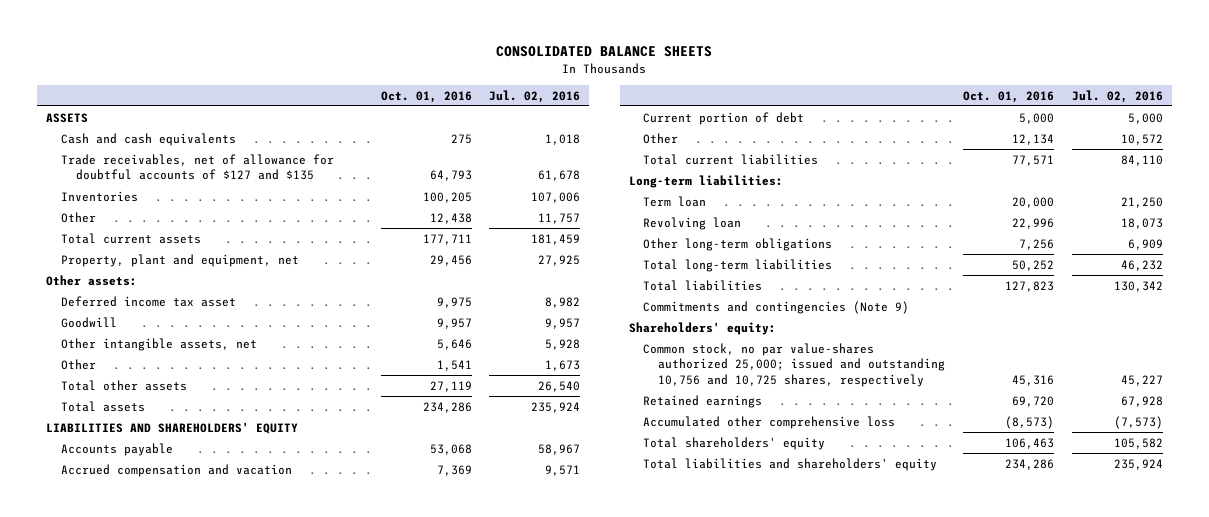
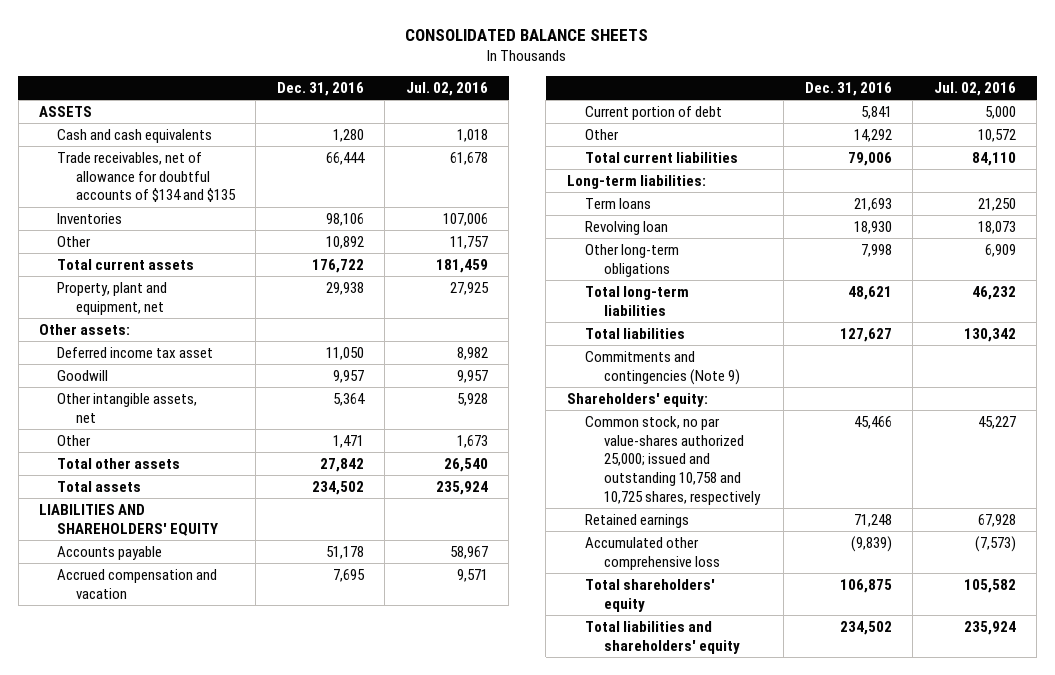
[380,90,472,103] Oct. 01, 2016 -> none
none -> [276,81,364,96] Dec. 31, 2016
[60,153,334,181] Trade receivables, net of allowance for doubtful accounts of $127 and $135 -> [57,151,236,203] Trade receivables, net of allowance for doubtful accounts of $134 and $135
[643,195,707,207] Term loan -> [585,197,652,209] Term loans
[643,342,946,387] Common stock, no par value-shares authorized 25,000; issued and outstanding 10,756 and 10,725 shares, respectively -> [585,415,761,505] Common stock, no par value-shares authorized 25,000; issued and outstanding 10,758 and 10,725 shares, respectively

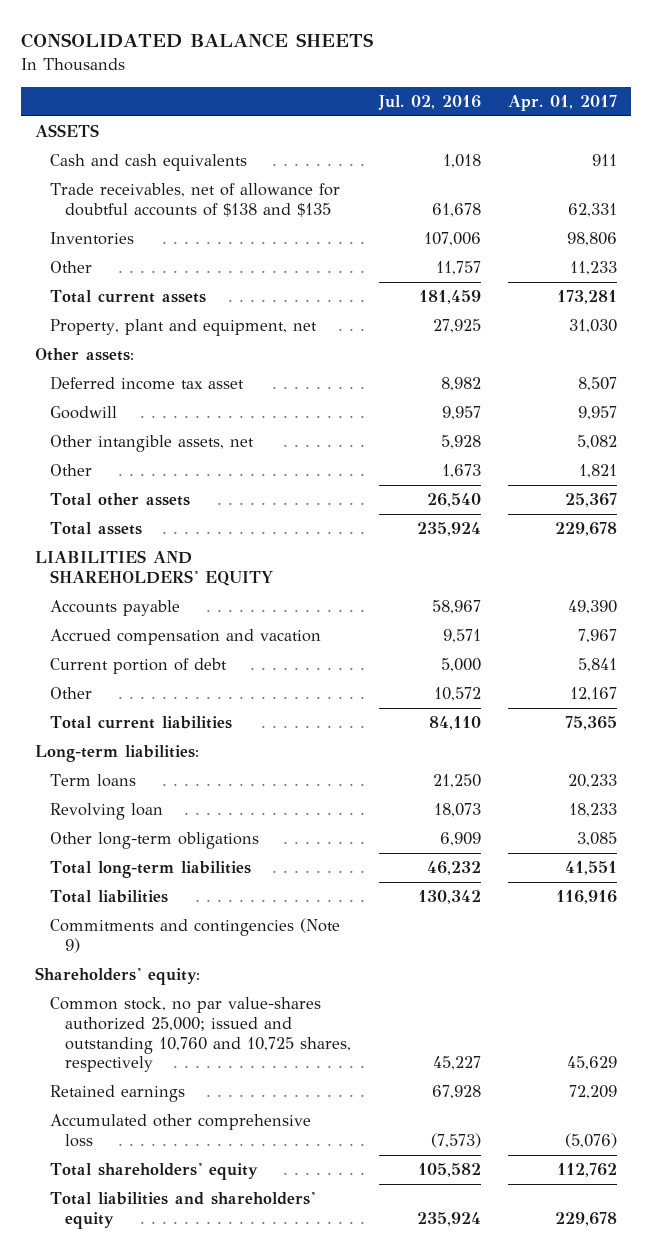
[276,81,364,96] Dec. 31, 2016 -> none
none -> [507,94,617,111] Apr. 01, 2017
[57,151,236,203] Trade receivables, net of allowance for doubtful accounts of $134 and $135 -> [50,183,341,217] Trade receivables, net of allowance for doubtful accounts of $138 and $135
[585,415,761,505] Common stock, no par value-shares authorized 25,000; issued and outstanding 10,758 and 10,725 shares, respectively -> [50,997,352,1073] Common stock, no par value-shares authorized 25,000; issued and outstanding 10,760 and 10,725 shares, respectively

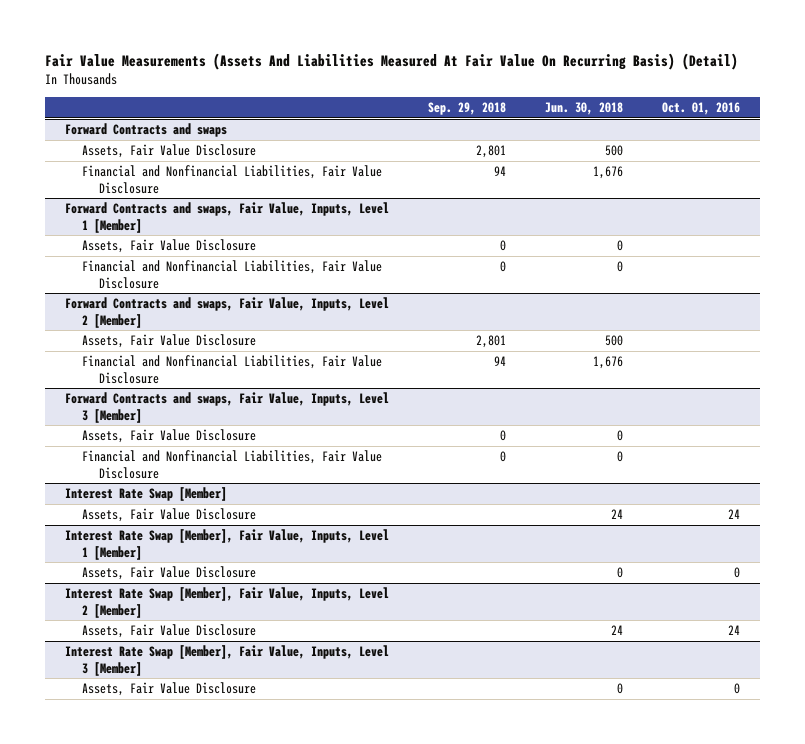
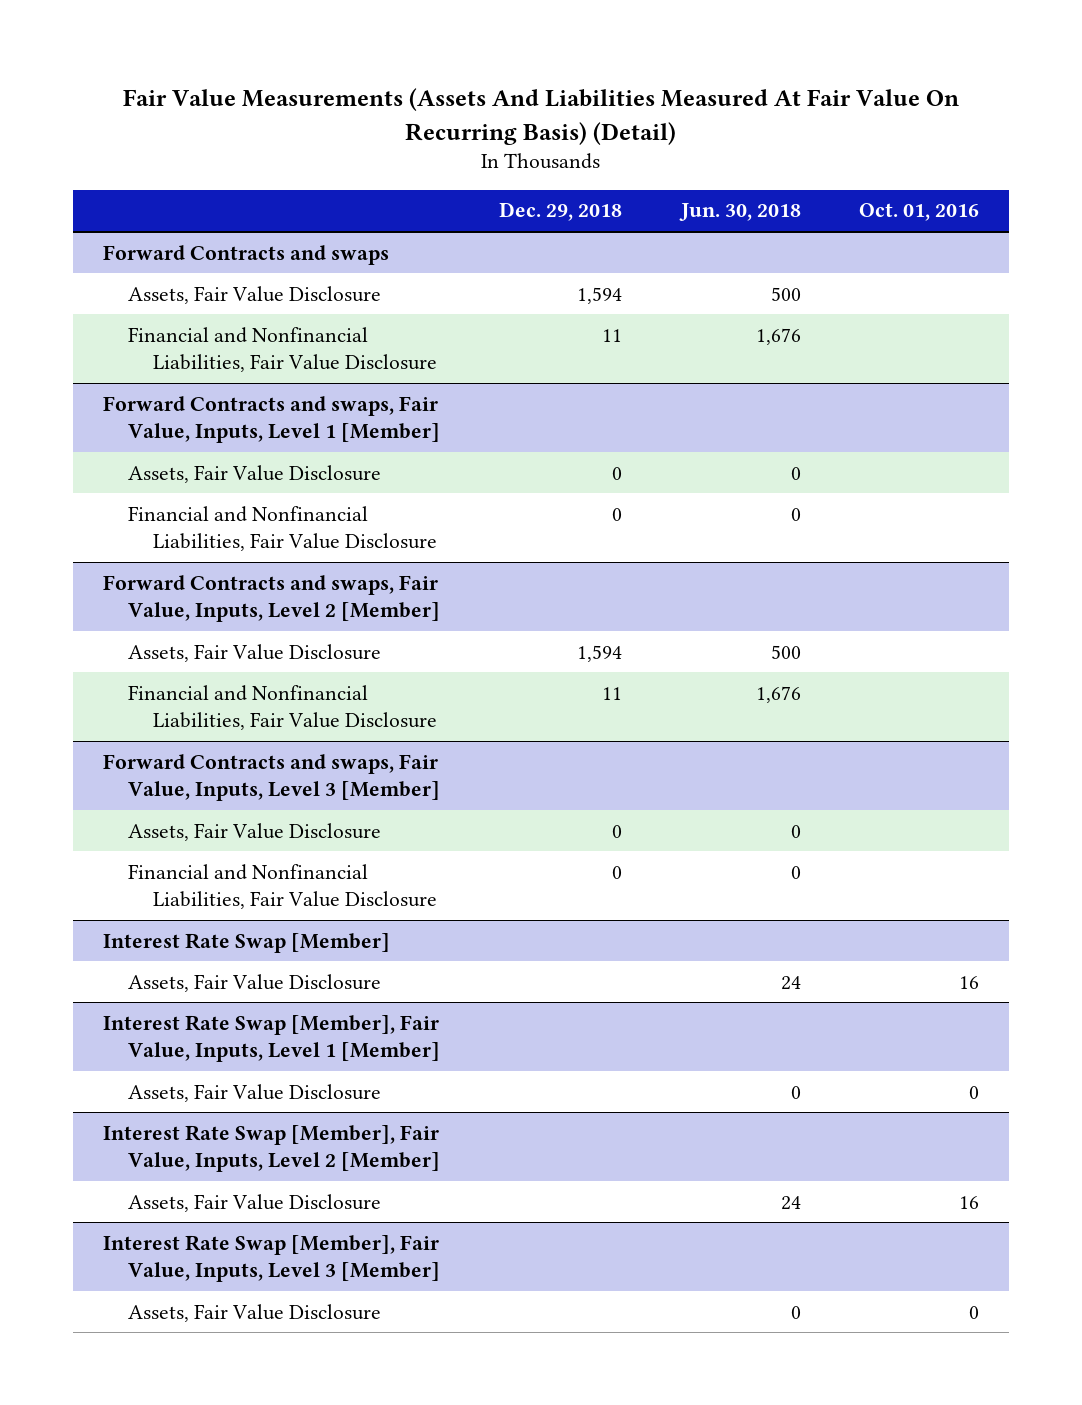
[427,101,506,115] Sep. 29, 2018 -> none
none -> [498,202,622,222] Dec. 29, 2018
[728,508,741,519] 24 -> [959,975,980,989] 16
[728,624,741,635] 24 -> [959,1195,980,1209] 16

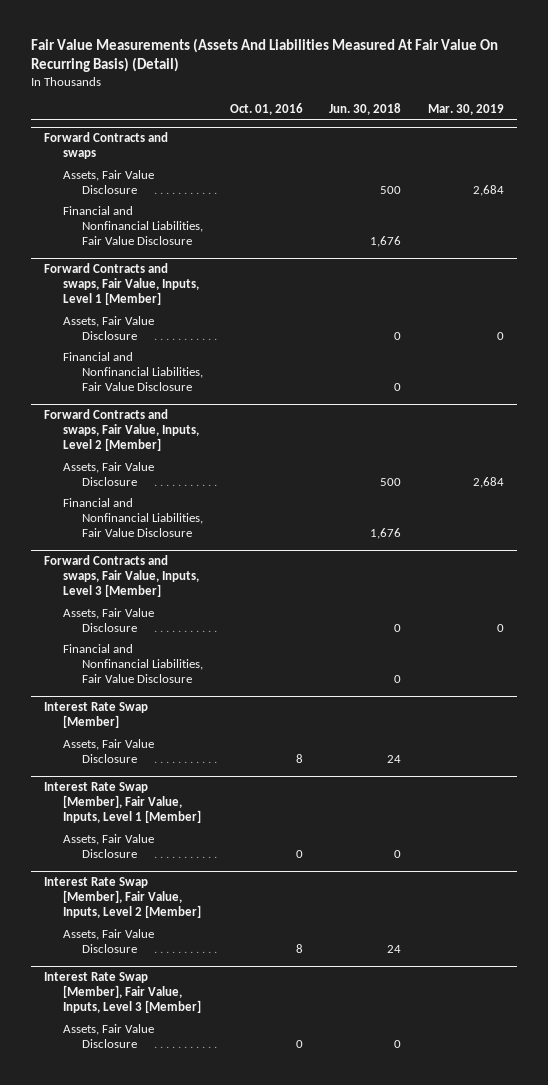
[498,202,622,222] Dec. 29, 2018 -> none
none -> [427,103,504,115] Mar. 30, 2019
[959,975,980,989] 16 -> [295,753,303,763] 8
[959,1195,980,1209] 16 -> [295,943,303,953] 8

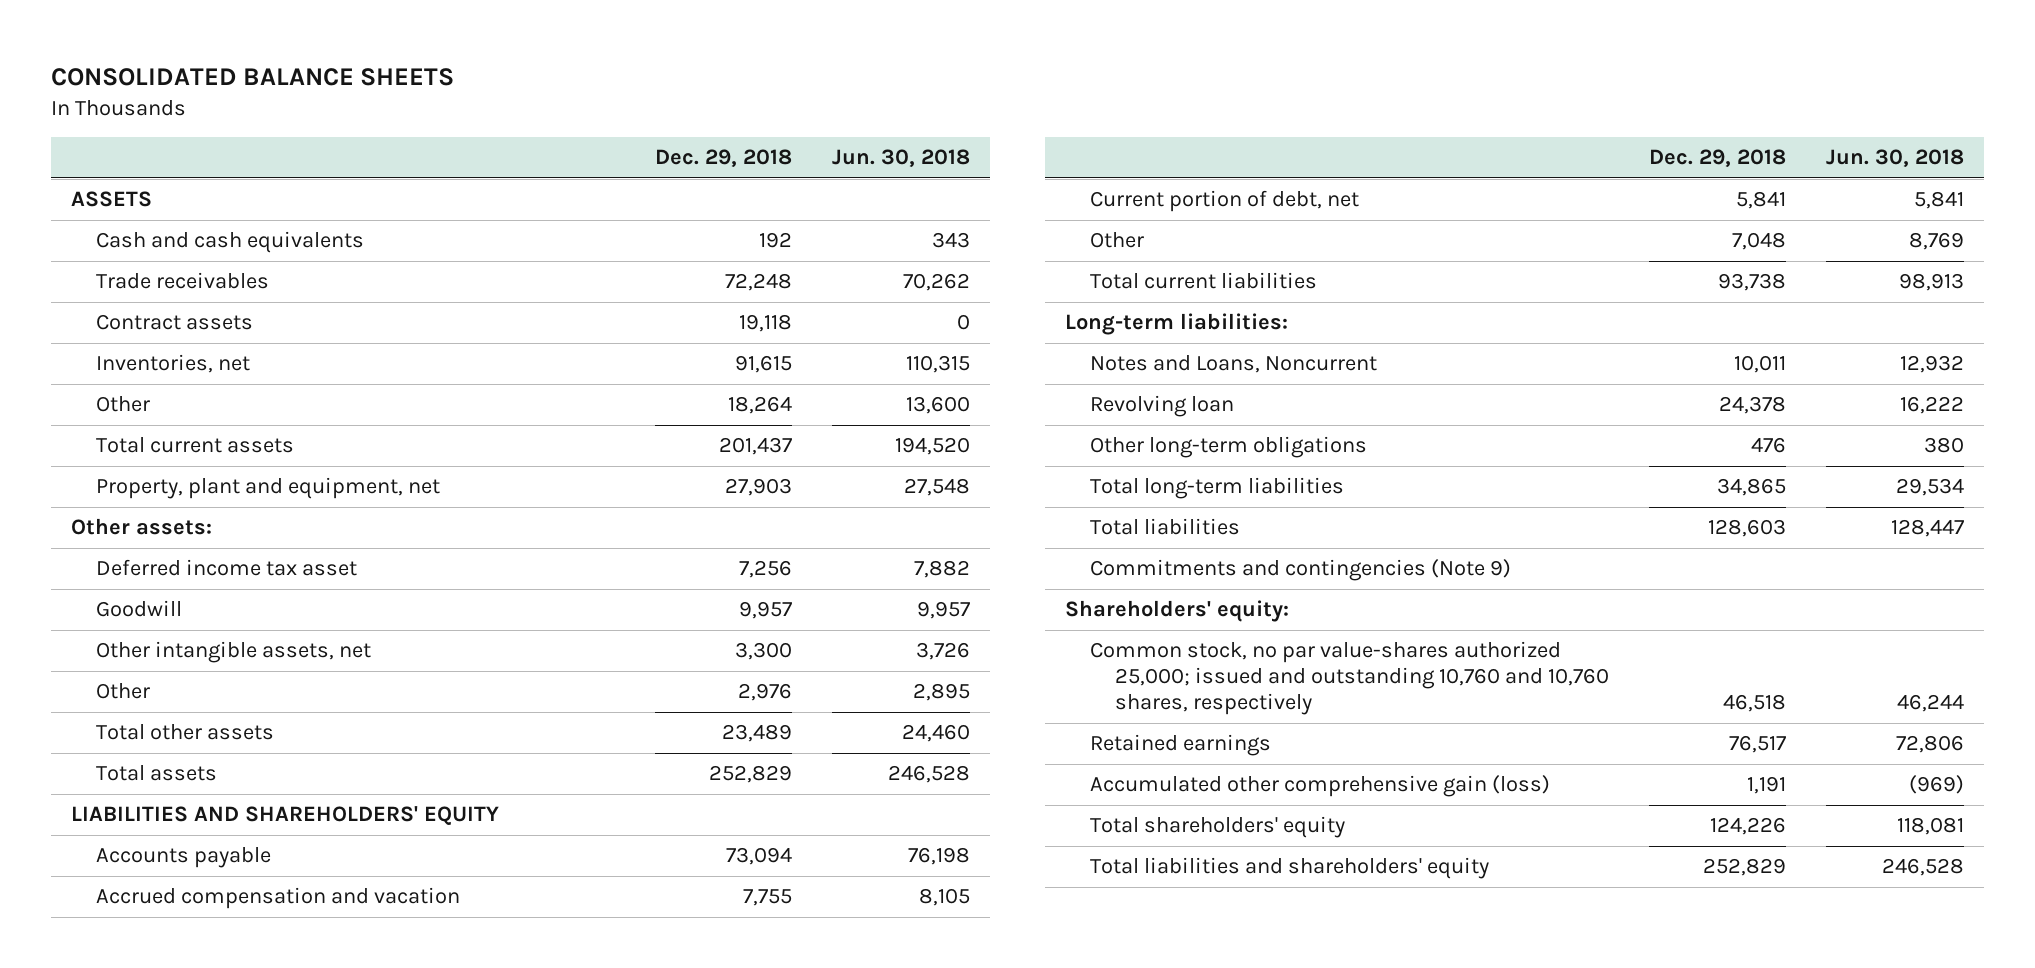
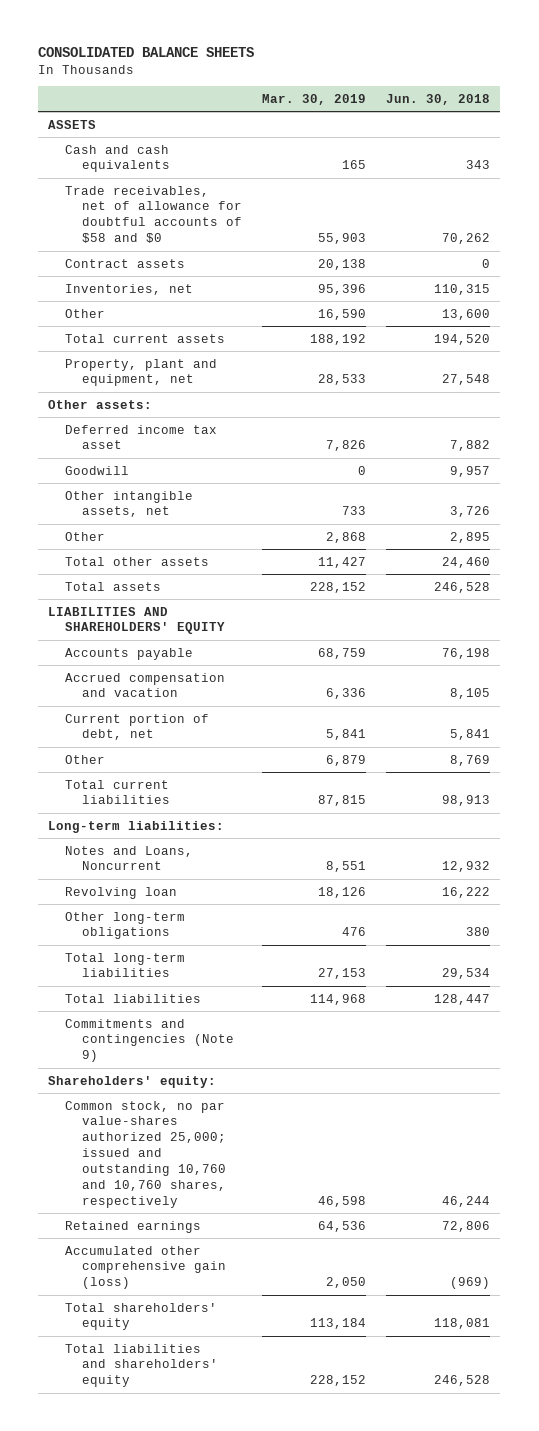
[654,149,792,168] Dec. 29, 2018 -> none
none -> [261,93,366,105] Mar. 30, 2019
[95,272,269,290] Trade receivables -> [64,185,242,244] Trade receivables, net of allowance for doubtful accounts of $58 and $0

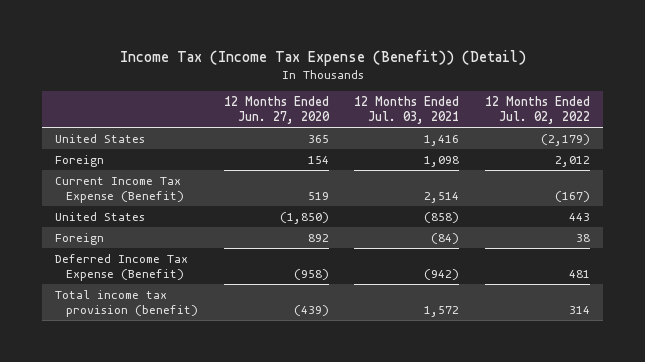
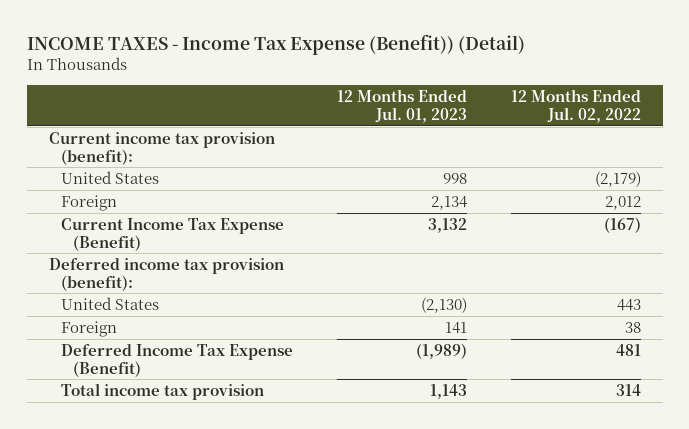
[119,49,526,66] Income Tax (Income Tax Expense (Benefit)) (Detail) -> [26,34,525,56] INCOME TAXES - Income Tax Expense (Benefit)) (Detail)
[223,95,330,125] 12 Months Ended Jun. 27, 2020 -> none
[354,95,460,125] 12 Months Ended Jul. 03, 2021 -> none
none -> [336,89,467,124] 12 Months Ended Jul. 01, 2023
none -> [48,131,275,165] Current income tax provision (benefit):
none -> [48,257,284,291] Deferred income tax provision (benefit):
[55,289,199,318] Total income tax provision (benefit) -> [60,382,264,400] Total income tax provision

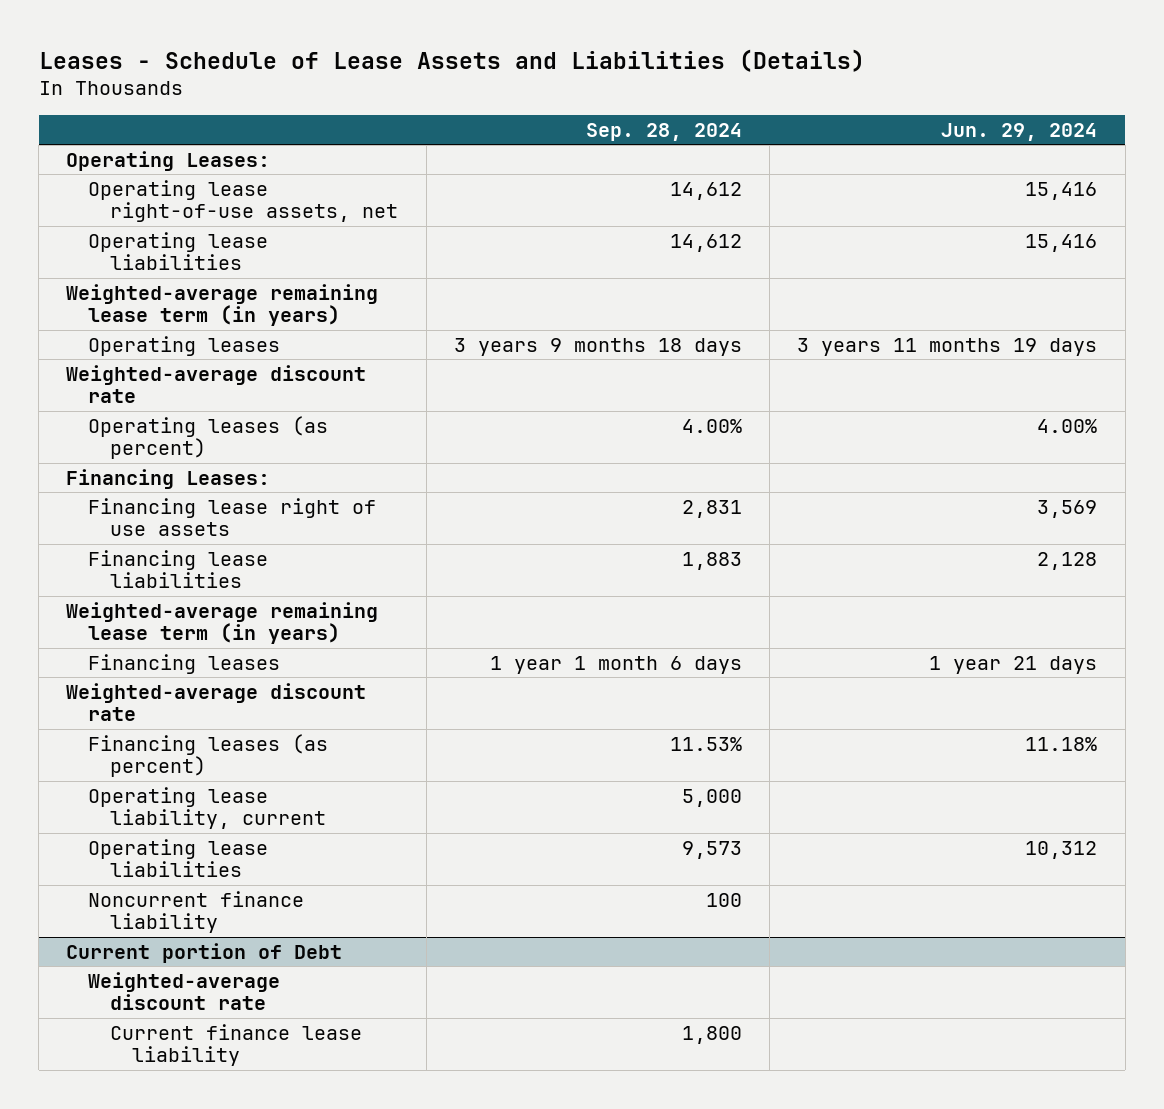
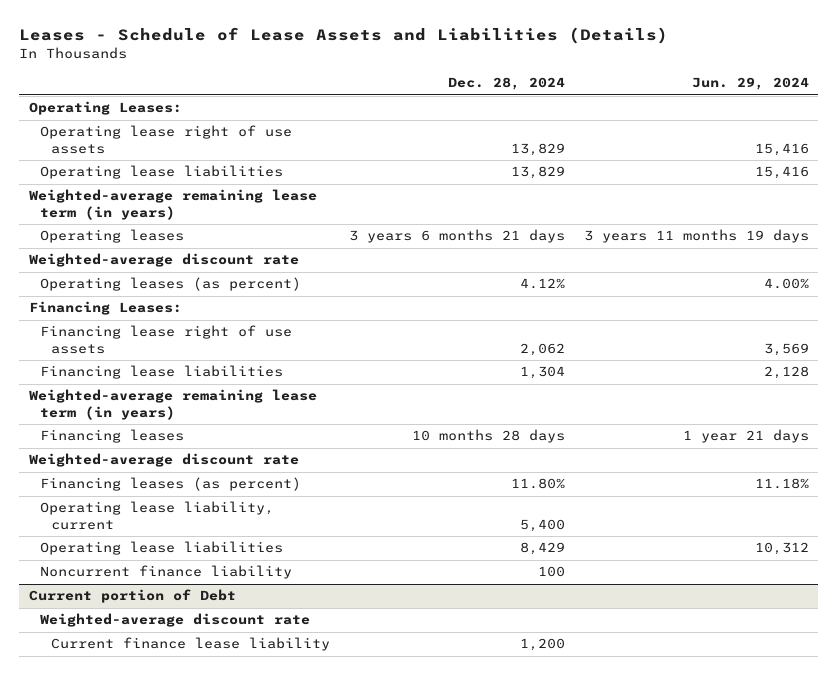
[585,122,742,141] Sep. 28, 2024 -> none
none -> [447,77,565,91] Dec. 28, 2024
[88,179,399,223] Operating lease right-of-use assets, net -> [39,125,292,154] Operating lease right of use assets

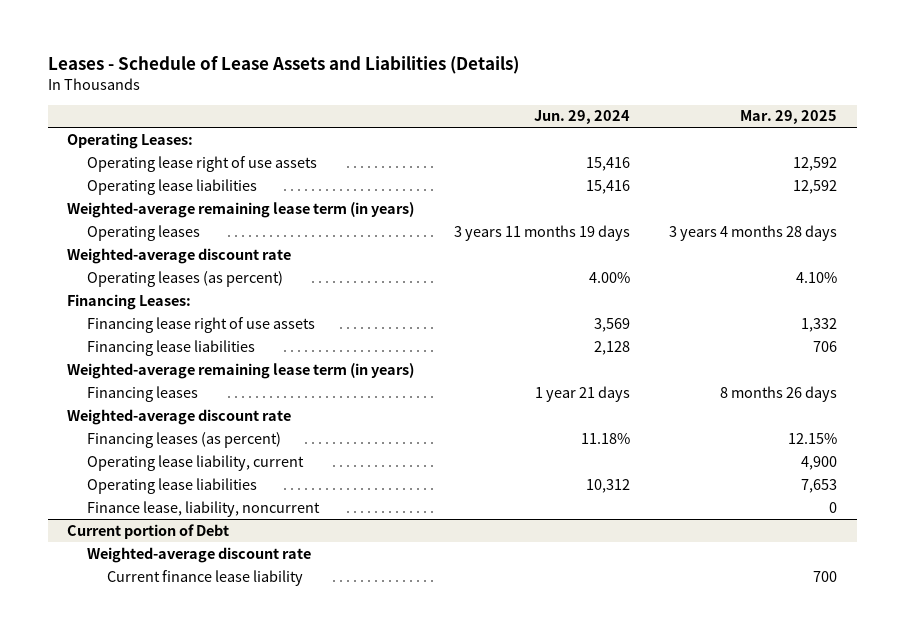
[447,77,565,91] Dec. 28, 2024 -> none
none -> [740,110,838,125] Mar. 29, 2025
[39,565,292,580] Noncurrent finance liability -> [87,500,321,517] Finance lease, liability, noncurrent

